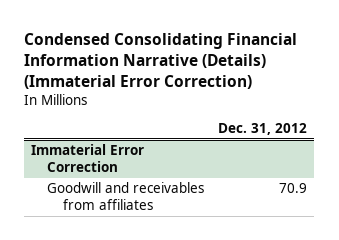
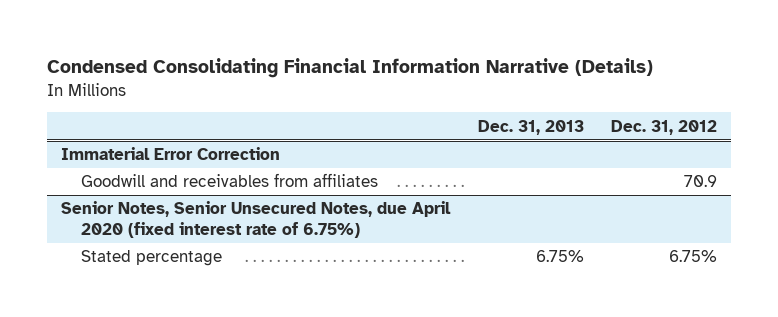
[24,33,298,89] Condensed Consolidating Financial Information Narrative (Details) (Immaterial Error Correction) -> [47,58,654,79] Condensed Consolidating Financial Information Narrative (Details)
none -> [477,119,584,135] Dec. 31, 2013
none -> [61,201,452,239] Senior Notes, Senior Unsecured Notes, due April 2020 (fixed interest rate of 6.75%)
none -> [81,250,223,267] Stated percentage

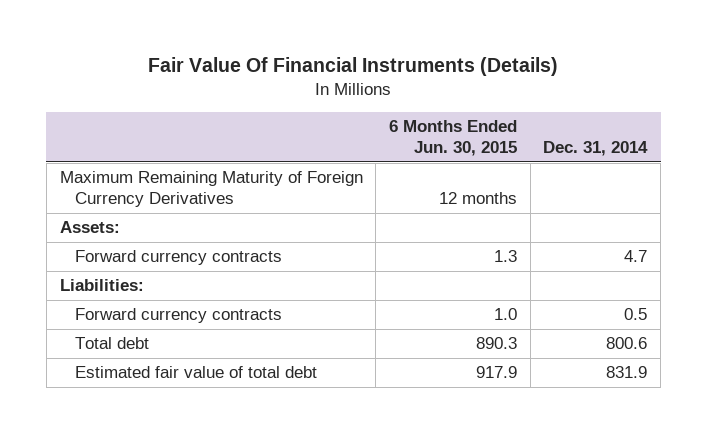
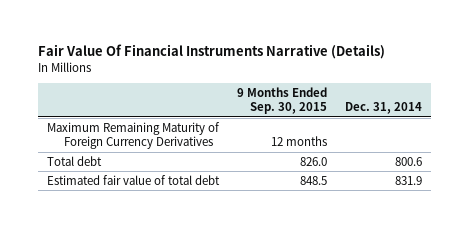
[148,57,559,77] Fair Value Of Financial Instruments (Details) -> [38,44,386,60] Fair Value Of Financial Instruments Narrative (Details)
[388,120,517,156] 6 Months Ended Jun. 30, 2015 -> none
none -> [237,86,328,115] 9 Months Ended Sep. 30, 2015
[59,221,120,234] Assets: -> none
[75,250,283,266] Forward currency contracts -> none
[59,279,144,292] Liabilities: -> none
[75,308,283,324] Forward currency contracts -> none

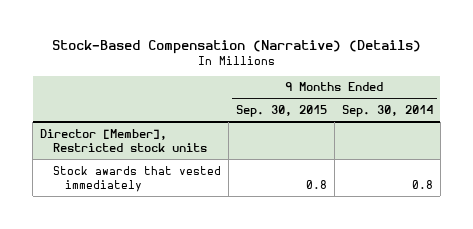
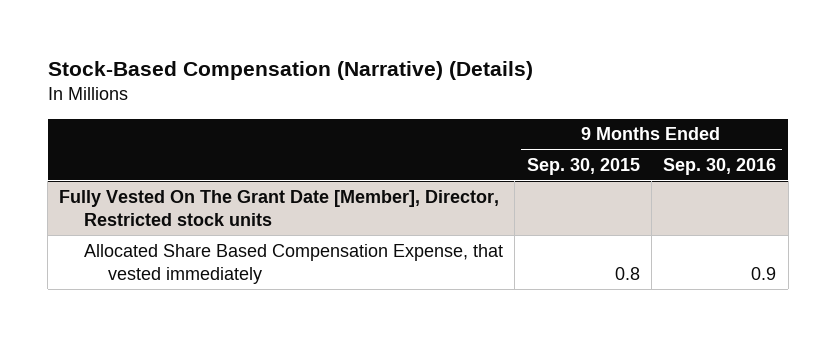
[341,105,433,118] Sep. 30, 2014 -> none
none -> [663,157,777,175] Sep. 30, 2016
[40,128,207,152] Director [Member], Restricted stock units -> none
none -> [59,189,500,226] Fully Vested On The Grant Date [Member], Director, Restricted stock units
[52,165,221,192] Stock awards that vested immediately -> [83,243,503,284] Allocated Share Based Compensation Expense, that vested immediately

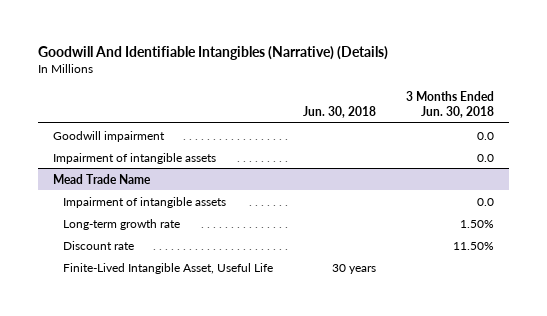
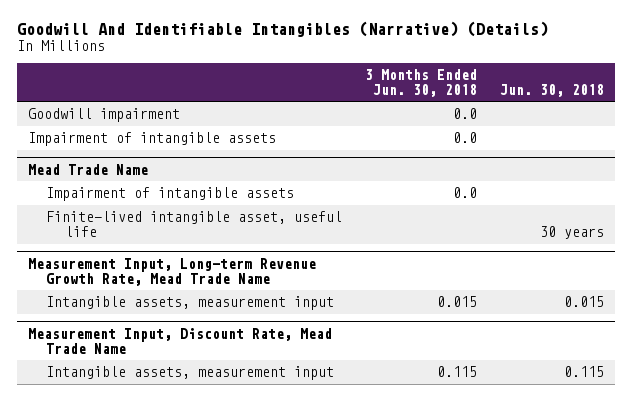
[62,218,180,230] Long-term growth rate -> none
[62,240,134,250] Discount rate -> none
[62,262,273,274] Finite-Lived Intangible Asset, Useful Life -> [46,211,343,238] Finite-lived intangible asset, useful life
none -> [28,257,317,286] Measurement Input, Long-term Revenue Growth Rate, Mead Trade Name
none -> [46,296,335,311] Intangible assets, measurement input
none -> [28,327,333,354] Measurement Input, Discount Rate, Mead Trade Name
none -> [46,366,335,381] Intangible assets, measurement input

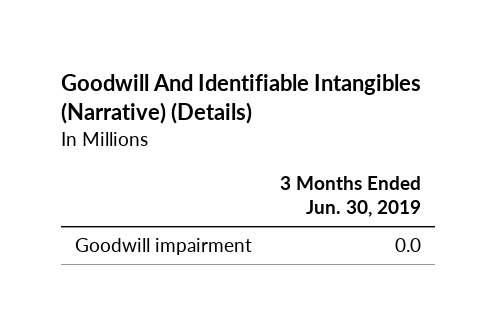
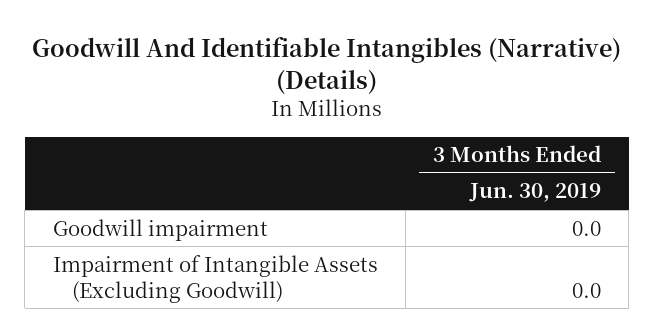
none -> [52,254,378,303] Impairment of Intangible Assets (Excluding Goodwill)

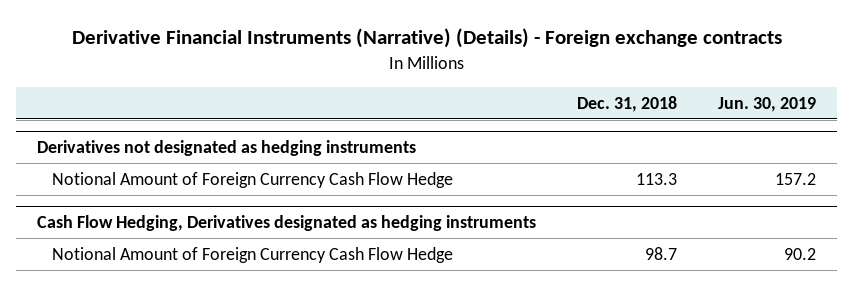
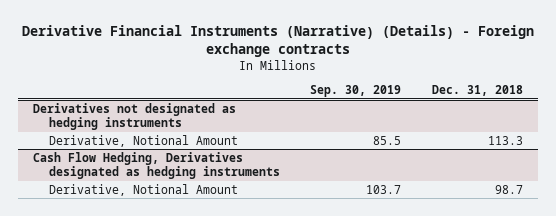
[718,96,817,112] Jun. 30, 2019 -> none
none -> [310,85,402,98] Sep. 30, 2019
[52,171,454,188] Notional Amount of Foreign Currency Cash Flow Hedge -> [49,134,239,147] Derivative, Notional Amount
[52,246,454,263] Notional Amount of Foreign Currency Cash Flow Hedge -> [49,183,239,196] Derivative, Notional Amount

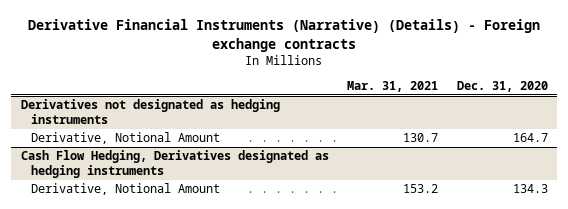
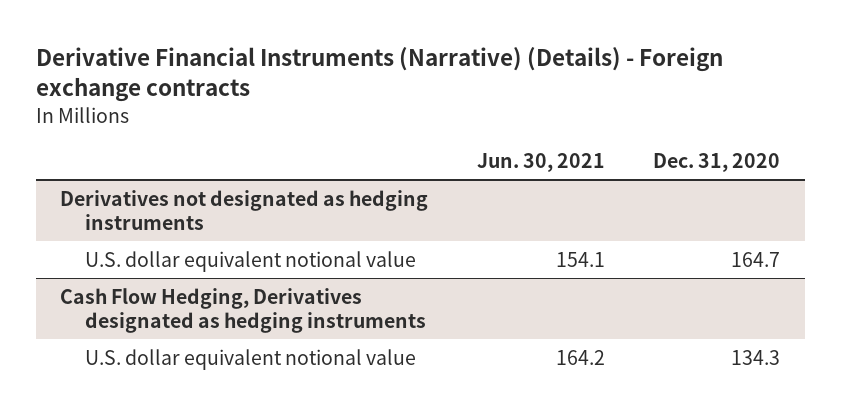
[347,80,439,92] Mar. 31, 2021 -> none
none -> [476,152,605,172] Jun. 30, 2021
[30,132,220,145] Derivative, Notional Amount -> [84,250,416,272] U.S. dollar equivalent notional value
[30,183,220,196] Derivative, Notional Amount -> [84,348,416,370] U.S. dollar equivalent notional value

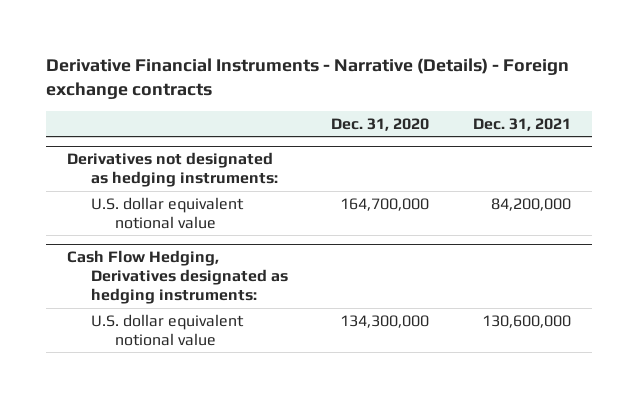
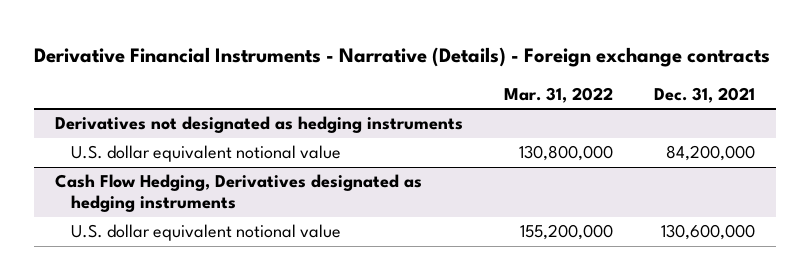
[331,117,430,131] Dec. 31, 2020 -> none
none -> [503,86,613,103] Mar. 31, 2022
[67,152,279,188] Derivatives not designated as hedging instruments: -> [54,116,463,134] Derivatives not designated as hedging instruments
[67,250,289,305] Cash Flow Hedging, Derivatives designated as hedging instruments: -> [54,174,422,213] Cash Flow Hedging, Derivatives designated as hedging instruments

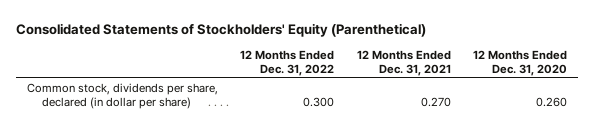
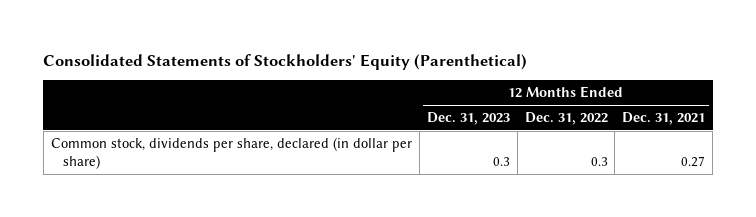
[472,50,567,77] 12 Months Ended Dec. 31, 2020 -> none
none -> [426,112,510,126] Dec. 31, 2023
[303,96,335,107] 0.300 -> [590,157,608,167] 0.3
[420,96,451,107] 0.270 -> [681,156,706,168] 0.27

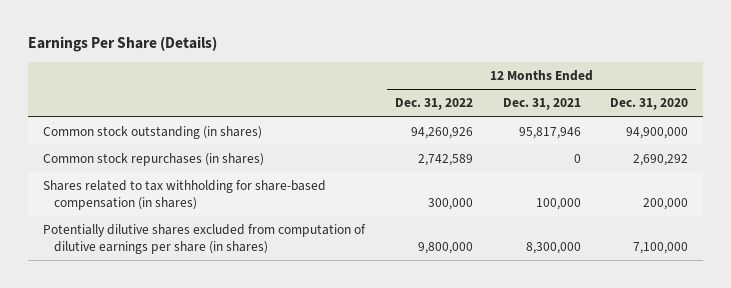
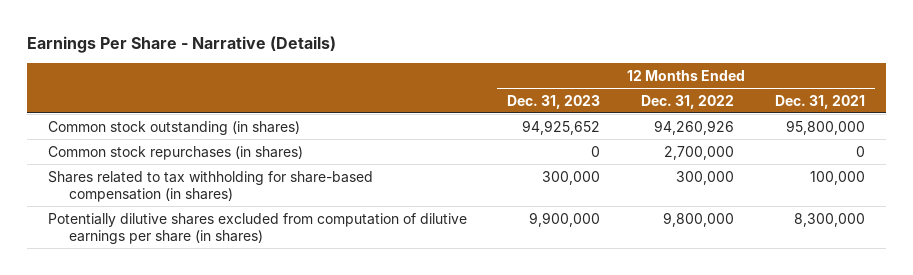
[27,36,217,53] Earnings Per Share (Details) -> [27,36,337,54] Earnings Per Share - Narrative (Details)
[610,98,689,111] Dec. 31, 2020 -> none
none -> [507,94,601,109] Dec. 31, 2023
[518,127,581,140] 95,817,946 -> [786,119,866,135] 95,800,000
[417,154,473,167] 2,742,589 -> [664,145,735,160] 2,700,000

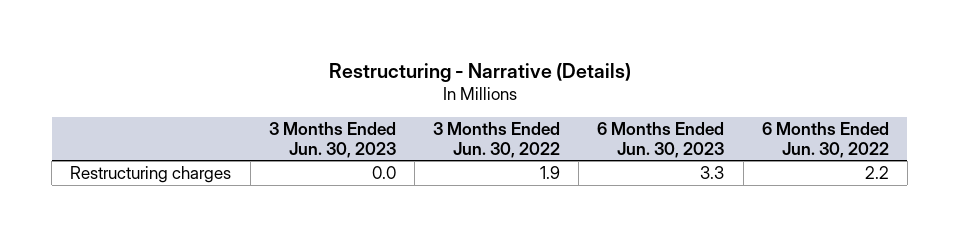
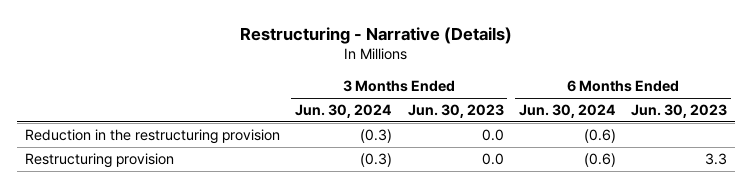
[433,122,561,158] 3 Months Ended Jun. 30, 2022 -> none
[761,122,889,158] 6 Months Ended Jun. 30, 2022 -> none
none -> [295,104,393,119] Jun. 30, 2024
none -> [518,104,616,119] Jun. 30, 2024
none -> [24,129,280,145] Reduction in the restructuring provision
[70,165,232,183] Restructuring charges -> [24,153,174,169] Restructuring provision

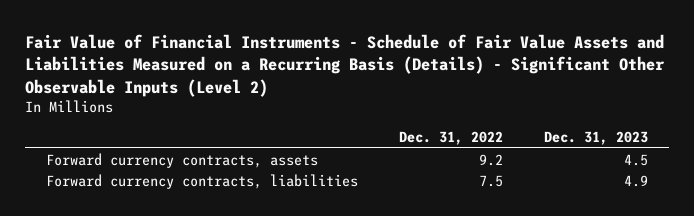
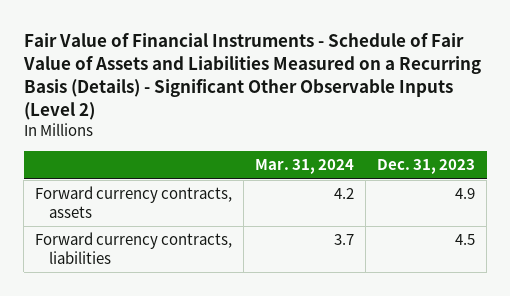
[25,33,666,97] Fair Value of Financial Instruments - Schedule of Fair Value Assets and Liabilities Measured on a Recurring Basis (Details) - Significant Other Observable Inputs (Level 2) -> [22,32,481,120] Fair Value of Financial Instruments - Schedule of Fair Value of Assets and Liabilities Measured on a Recurring Basis (Details) - Significant Other Observable Inputs (Level 2)
[399,131,504,146] Dec. 31, 2022 -> none
none -> [255,159,355,175] Mar. 31, 2024
[624,153,649,166] 4.5 -> [455,188,476,200] 4.9
[624,174,649,187] 4.9 -> [455,234,476,246] 4.5

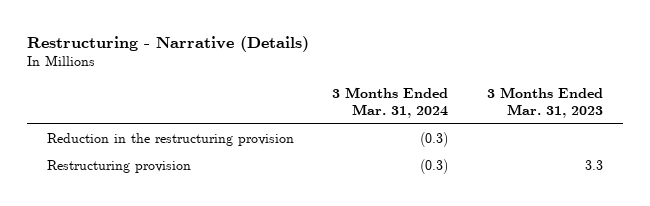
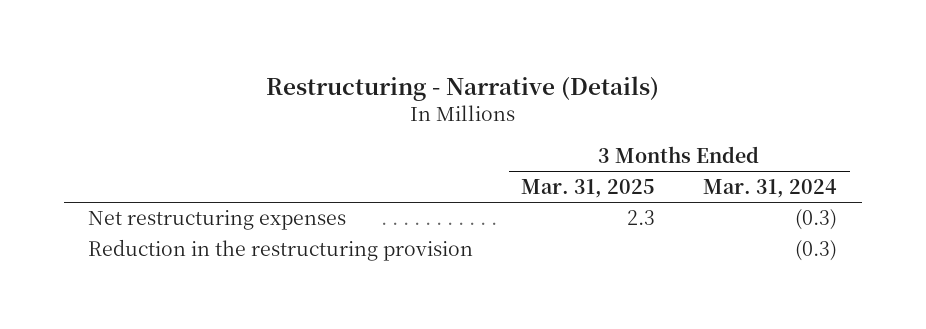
[487,86,604,119] 3 Months Ended Mar. 31, 2023 -> none
none -> [521,178,656,198] Mar. 31, 2025
none -> [88,210,347,231] Net restructuring expenses
[46,160,191,174] Restructuring provision -> none

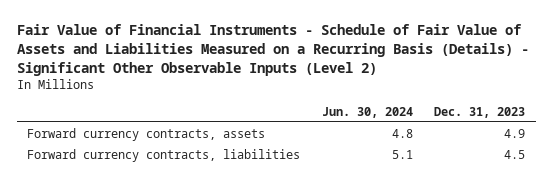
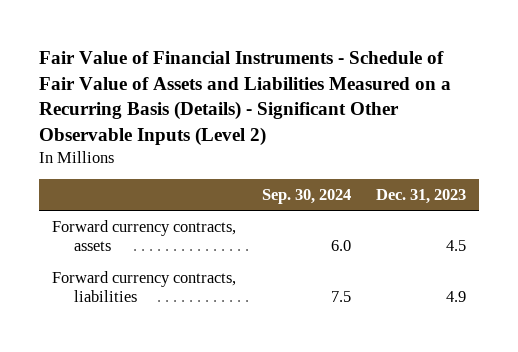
[321,106,413,118] Jun. 30, 2024 -> none
none -> [261,189,351,205] Sep. 30, 2024
[503,128,525,138] 4.9 -> [446,240,467,252] 4.5
[503,149,525,159] 4.5 -> [446,291,467,303] 4.9

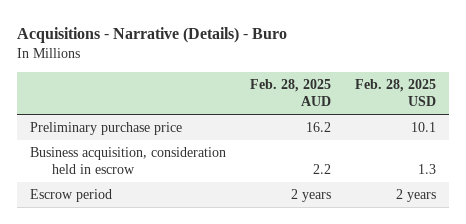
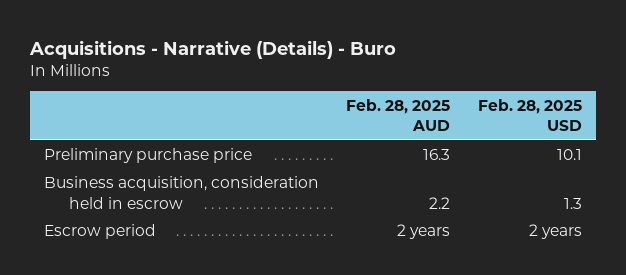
[306,122,332,133] 16.2 -> [423,149,451,161] 16.3

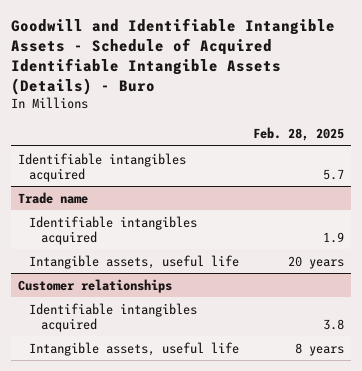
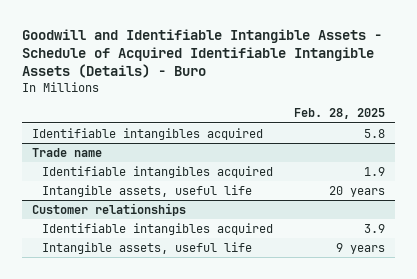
[323,168,345,180] 5.7 -> [363,128,385,138] 5.8
[323,318,345,330] 3.8 -> [363,223,385,233] 3.9
[295,342,345,356] 8 years -> [335,242,385,254] 9 years

